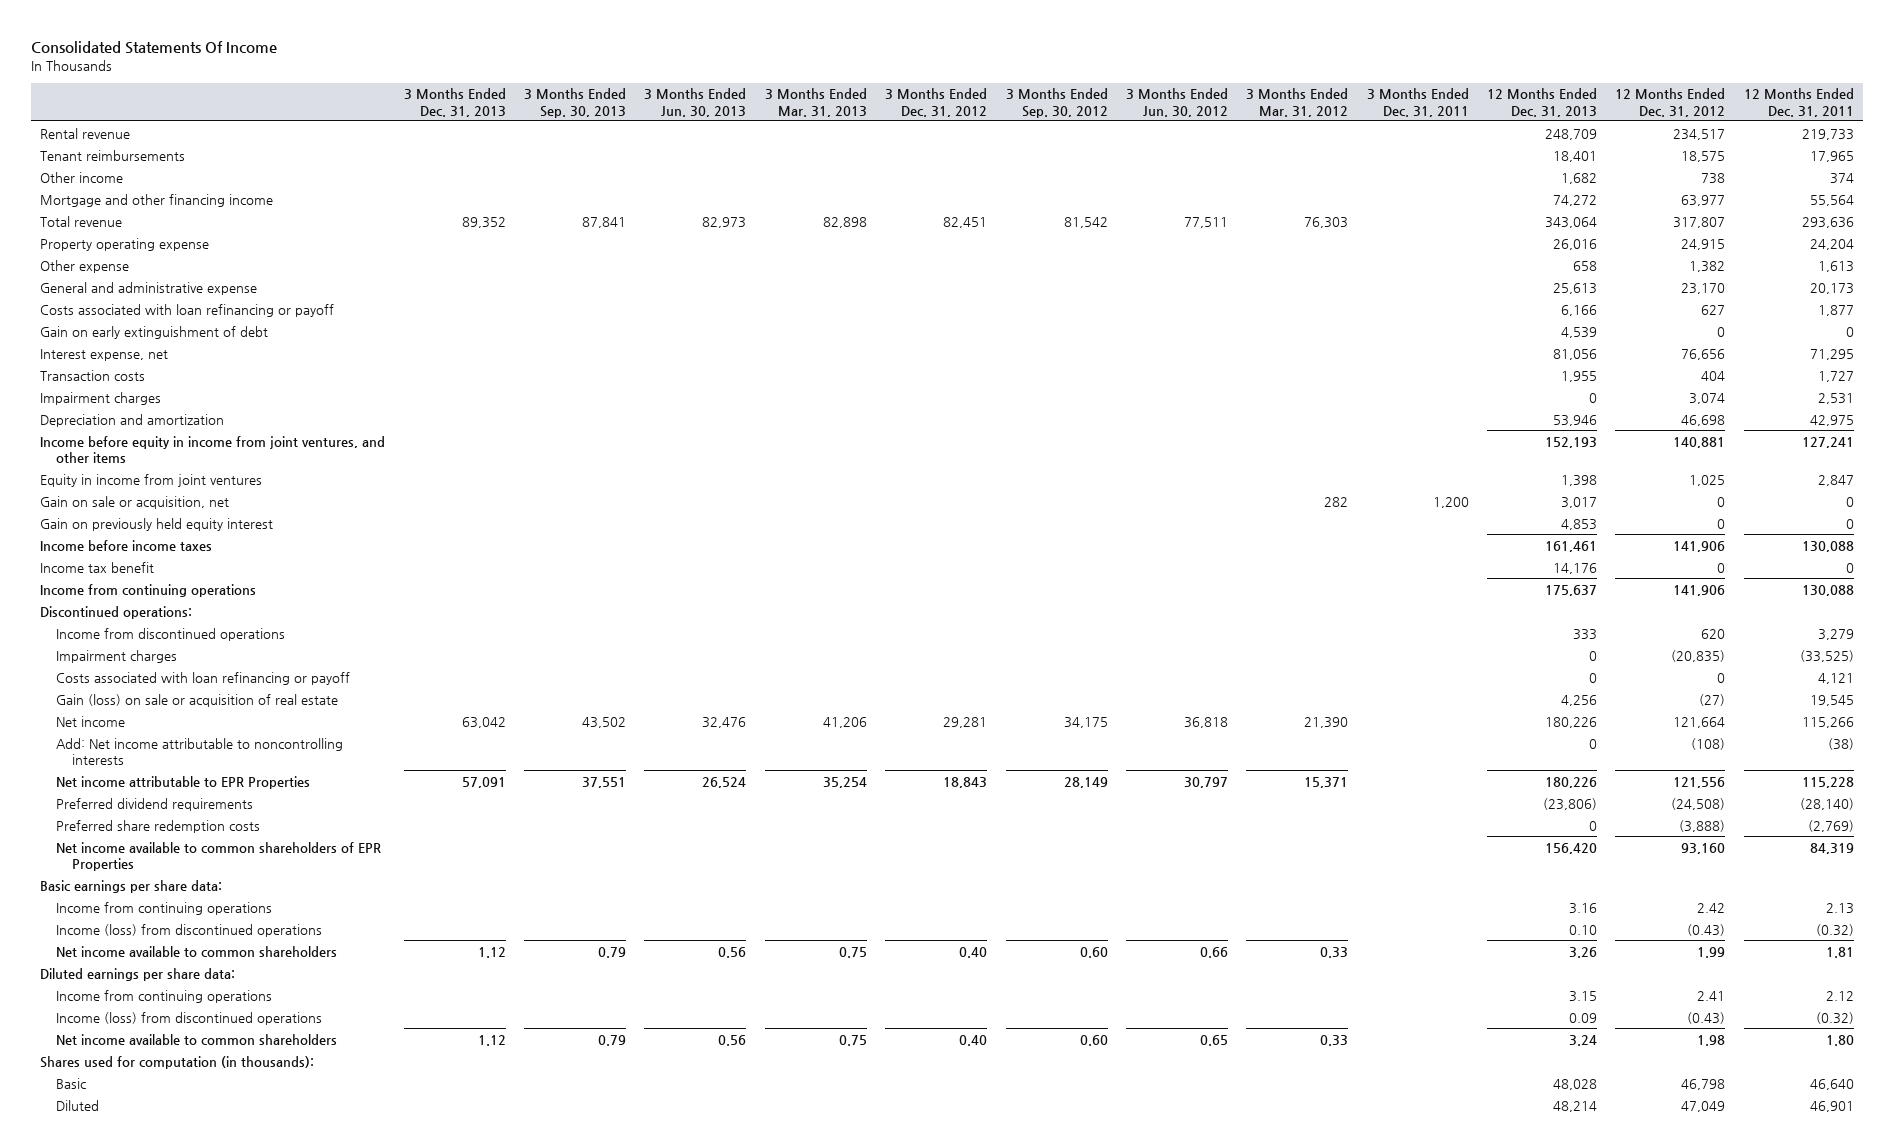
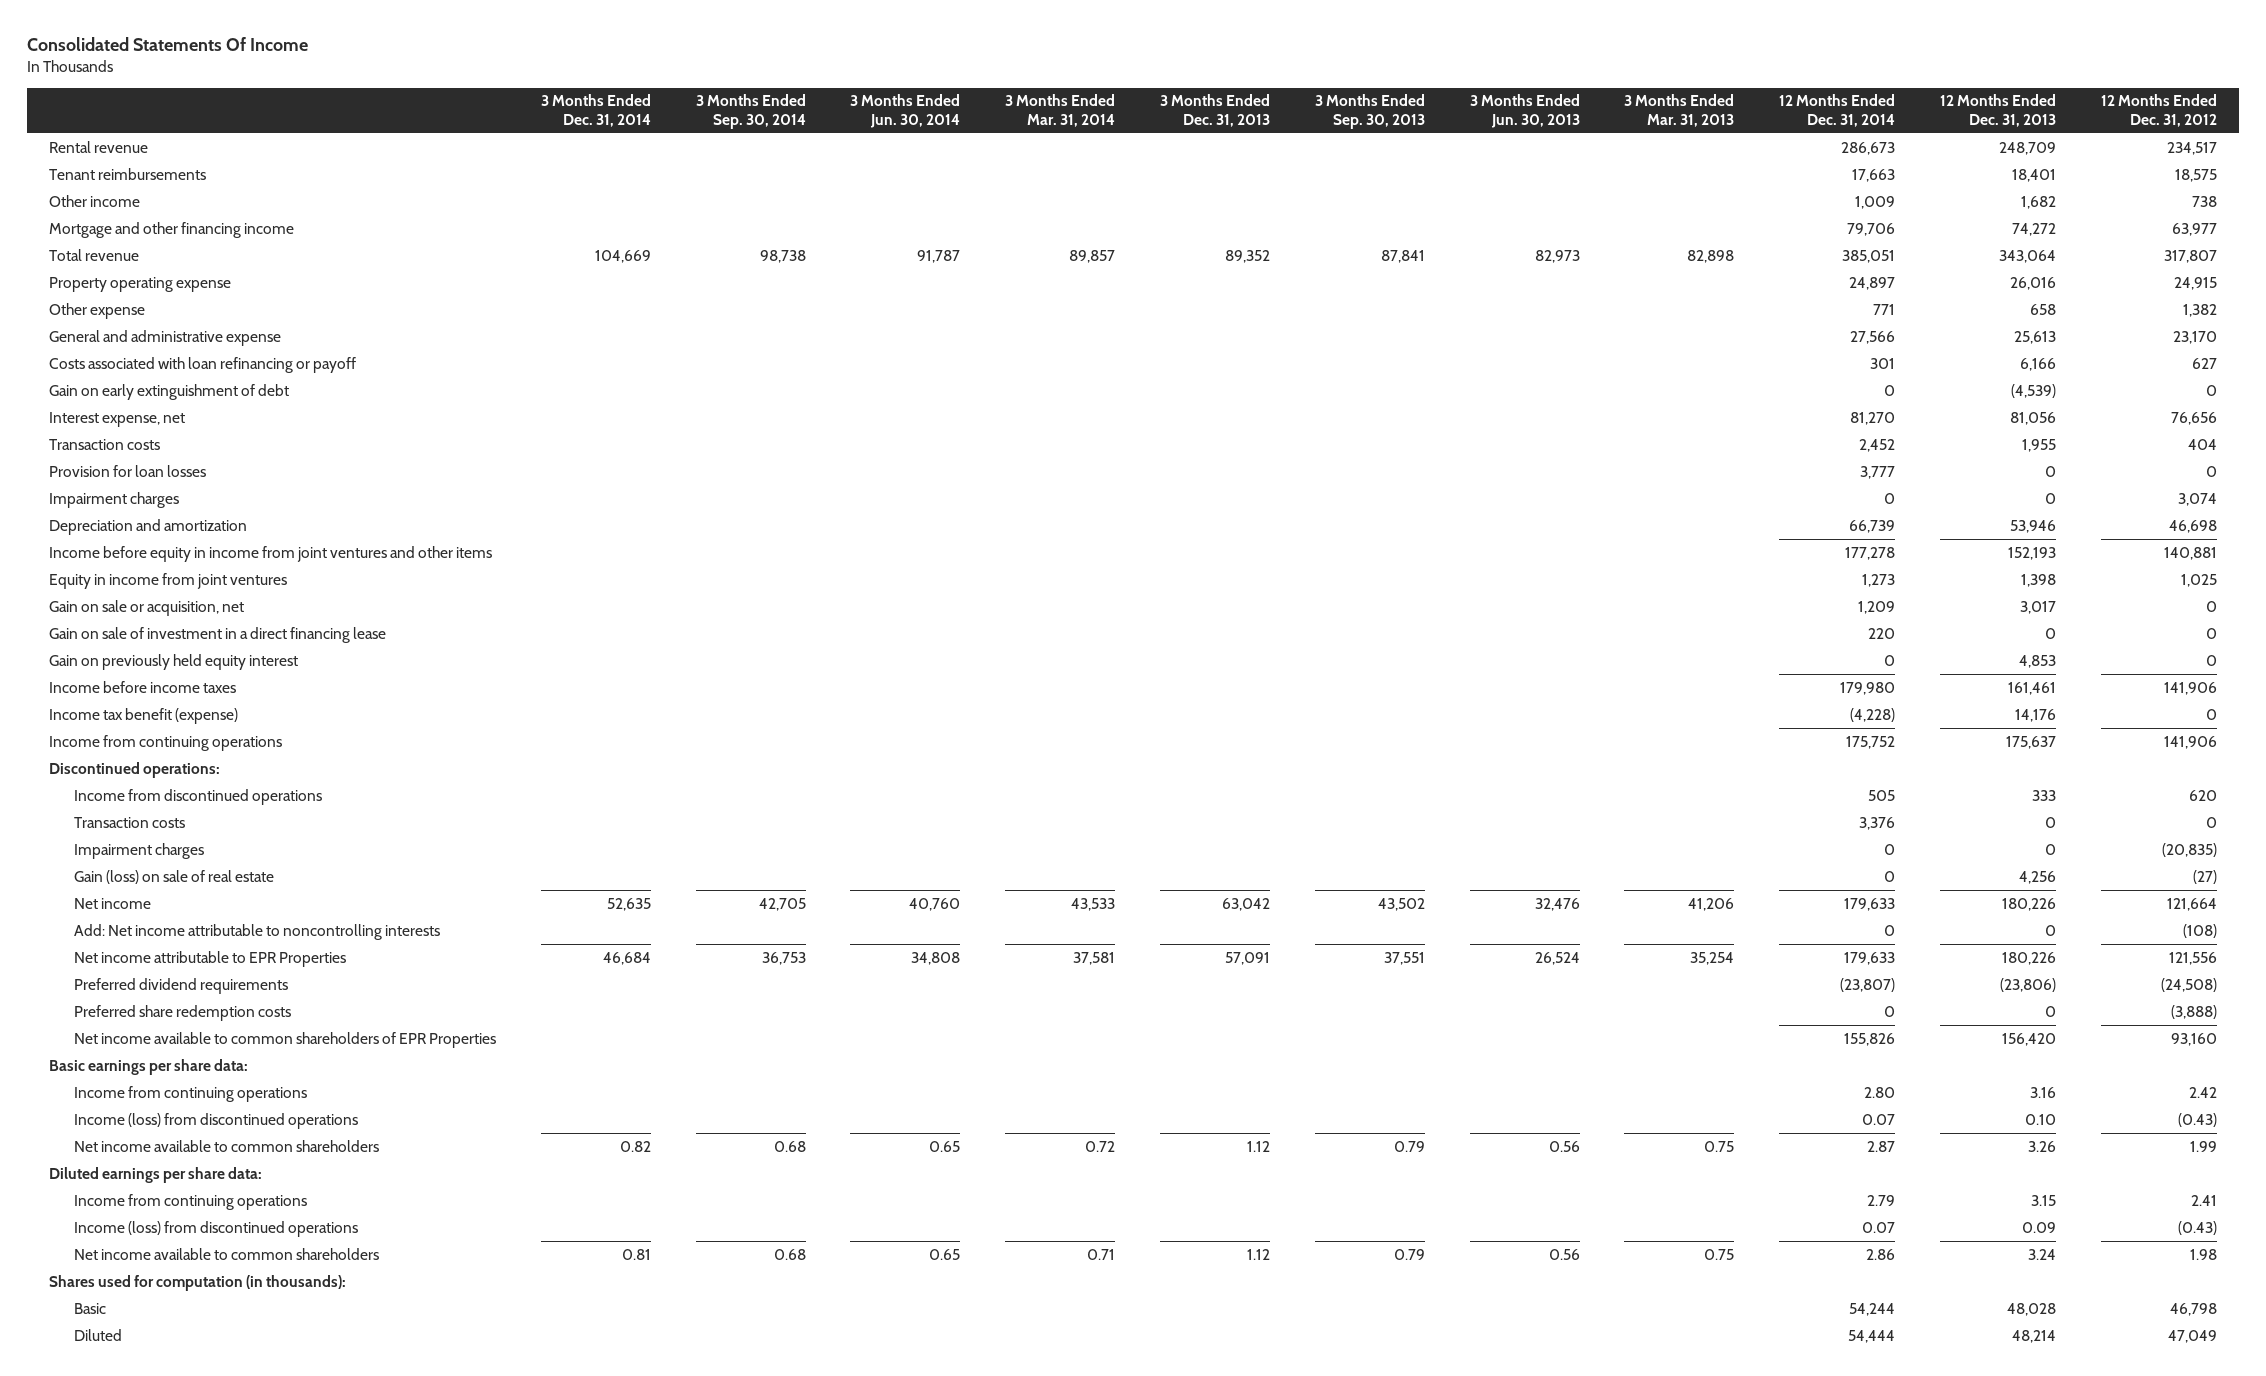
[885,88,988,117] 3 Months Ended Dec. 31, 2012 -> none
[1005,88,1108,118] 3 Months Ended Sep. 30, 2012 -> none
[1125,88,1228,117] 3 Months Ended Jun. 30, 2012 -> none
[1246,88,1349,117] 3 Months Ended Mar. 31, 2012 -> none
[1366,88,1469,117] 3 Months Ended Dec. 31, 2011 -> none
[1743,88,1854,117] 12 Months Ended Dec. 31, 2011 -> none
none -> [540,94,651,128] 3 Months Ended Dec. 31, 2014
none -> [695,94,806,130] 3 Months Ended Sep. 30, 2014
none -> [850,94,961,129] 3 Months Ended Jun. 30, 2014
none -> [1005,94,1116,128] 3 Months Ended Mar. 31, 2014
none -> [1779,94,1896,128] 12 Months Ended Dec. 31, 2014
[1561,326,1598,338] 4,539 -> [2010,383,2056,398] (4,539)
none -> [49,464,207,477] Provision for loan losses
[40,435,386,463] Income before equity in income from joint ventures, and other items -> [49,545,493,562] Income before equity in income from joint ventures and other items
none -> [49,626,387,643] Gain on sale of investment in a direct financing lease
[40,561,155,573] Income tax benefit -> [49,707,239,724] Income tax benefit (expense)
none -> [74,816,186,828] Transaction costs
[56,671,351,685] Costs associated with loan refinancing or payoff -> none
[56,693,339,707] Gain (loss) on sale or acquisition of real estate -> [74,869,275,884] Gain (loss) on sale of real estate

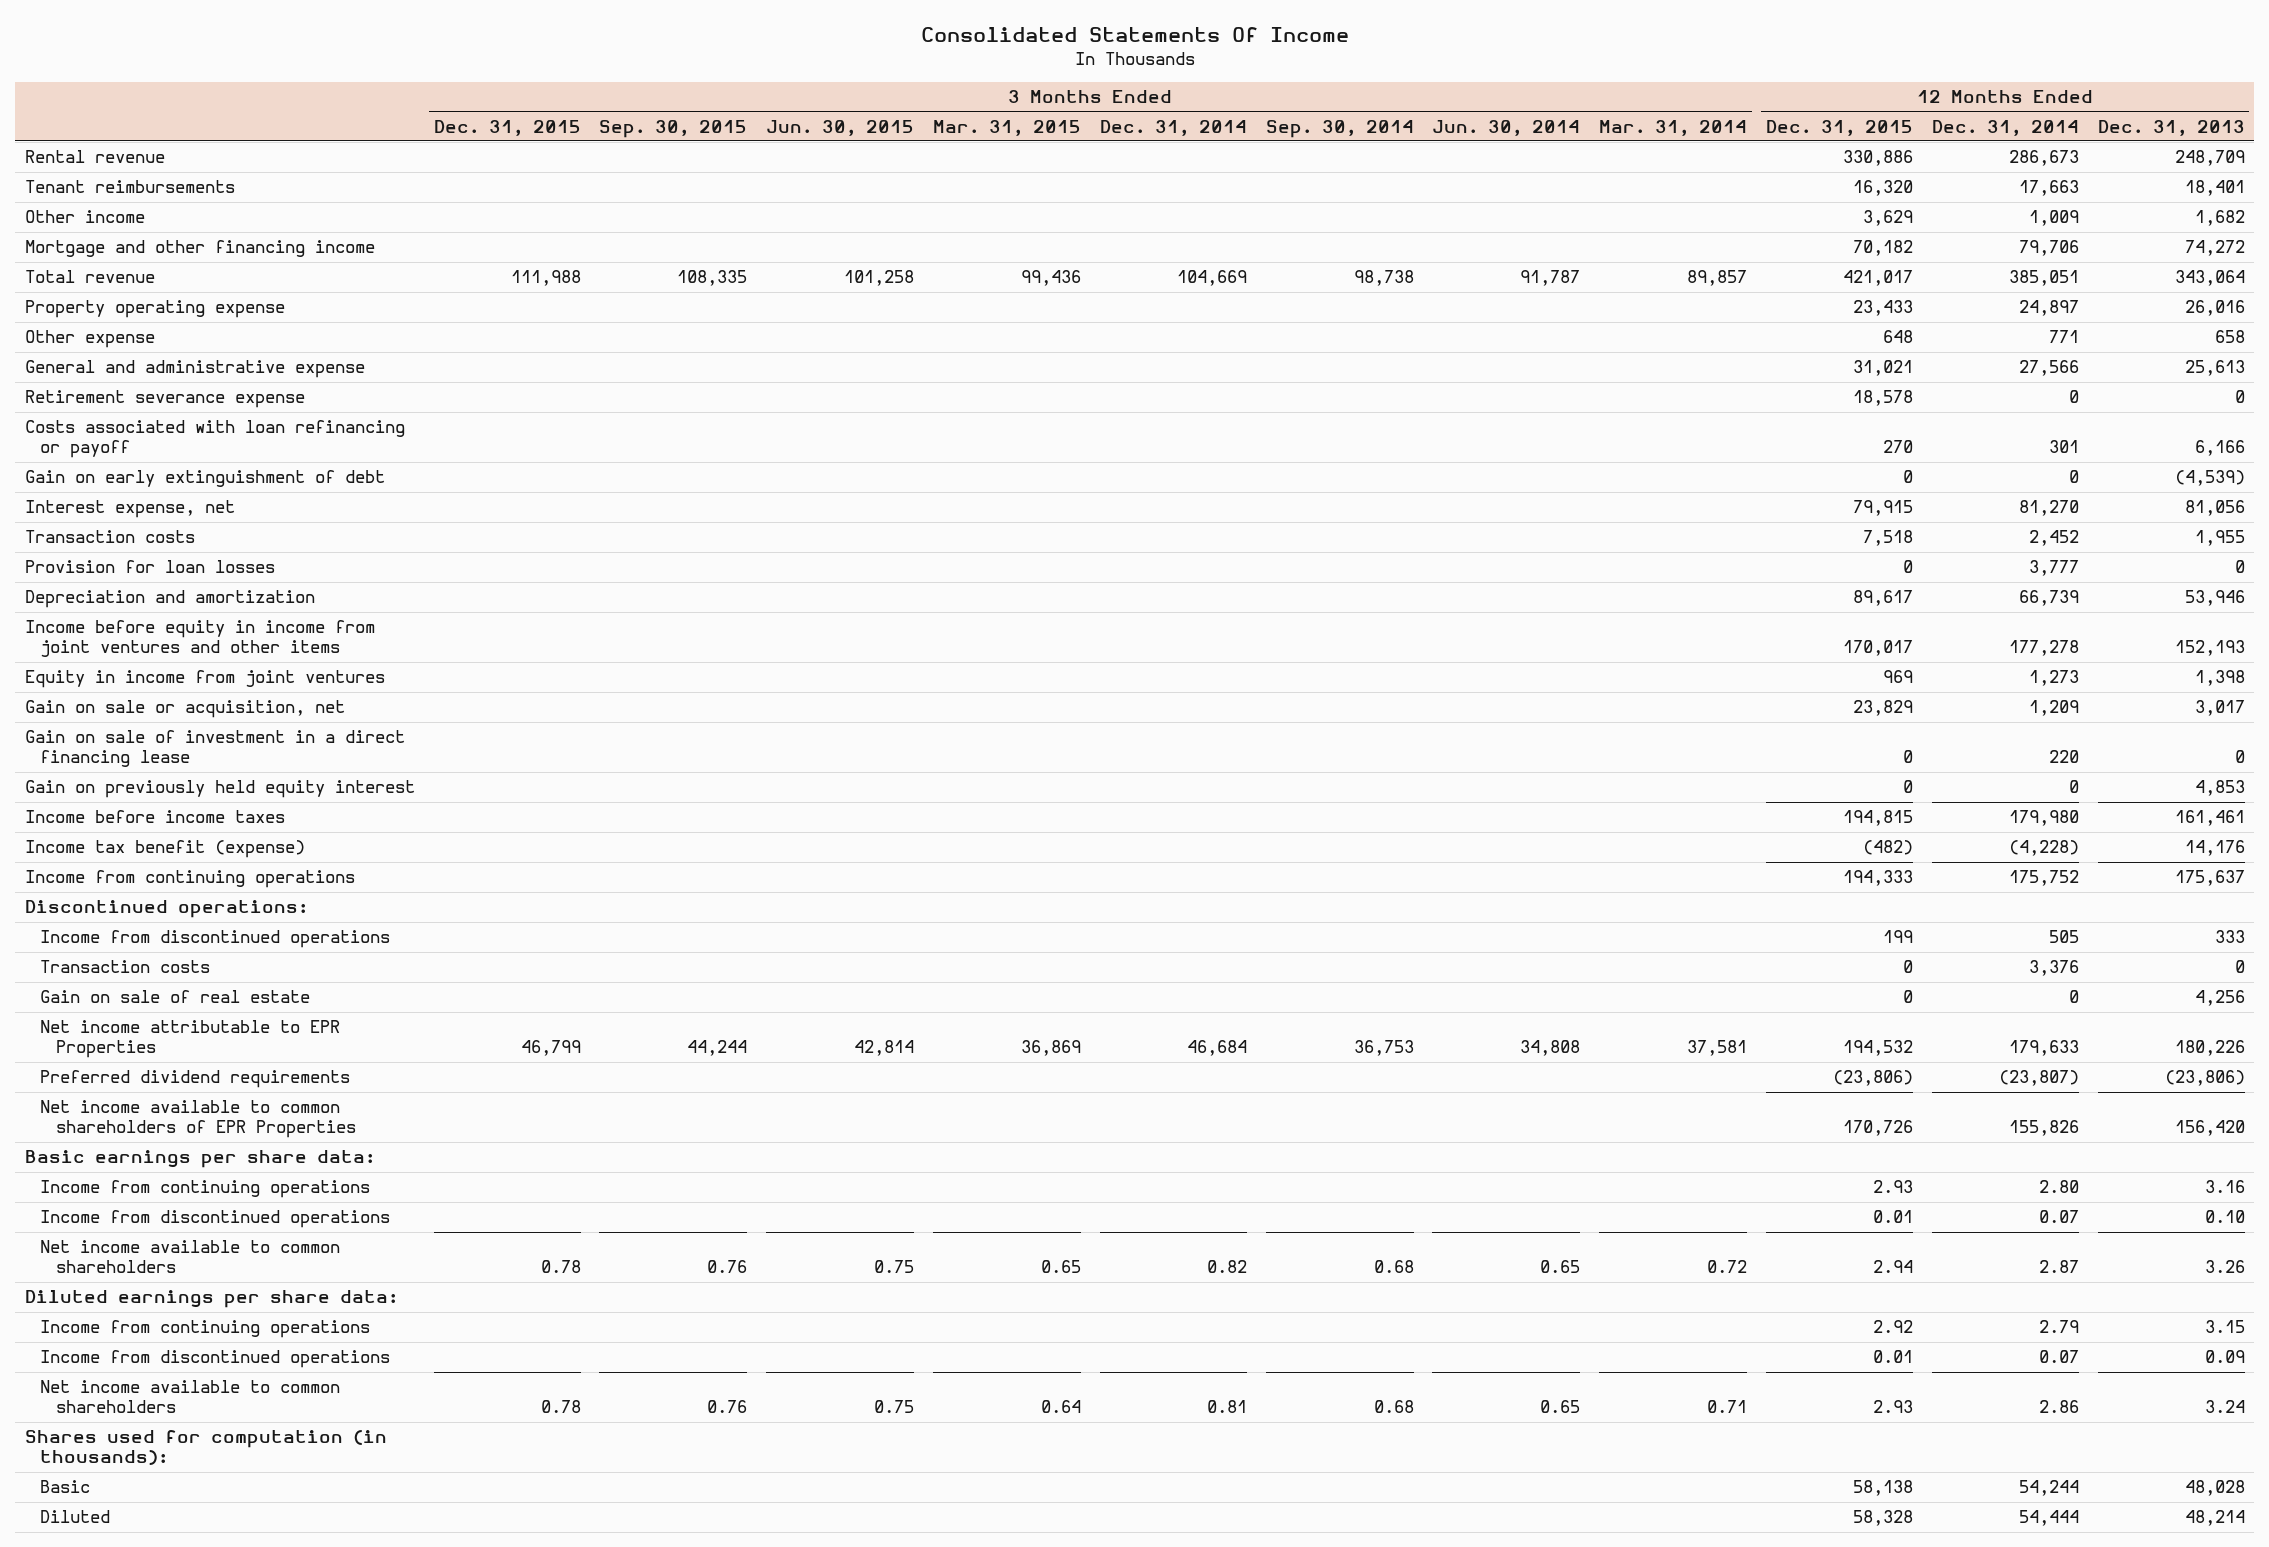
[1159,94,1270,128] 3 Months Ended Dec. 31, 2013 -> none
[1314,94,1425,130] 3 Months Ended Sep. 30, 2013 -> none
[1469,94,1580,129] 3 Months Ended Jun. 30, 2013 -> none
[1624,94,1735,128] 3 Months Ended Mar. 31, 2013 -> none
[2100,94,2217,128] 12 Months Ended Dec. 31, 2012 -> none
none -> [433,119,581,136] Dec. 31, 2015
none -> [599,119,748,138] Sep. 30, 2015
none -> [766,119,915,136] Jun. 30, 2015
none -> [933,119,1082,136] Mar. 31, 2015
none -> [1766,119,1914,136] Dec. 31, 2015
none -> [24,390,305,409] Retirement severance expense
[49,491,180,508] Impairment charges -> none
[74,842,205,859] Impairment charges -> none
[74,897,152,909] Net income -> none
[74,923,441,940] Add: Net income attributable to noncontrolling interests -> none
[74,869,275,884] Gain (loss) on sale of real estate -> [40,990,311,1004] Gain on sale of real estate
[74,1004,292,1021] Preferred share redemption costs -> none
[74,1112,359,1129] Income (loss) from discontinued operations -> [40,1210,391,1229] Income from discontinued operations
[74,1220,359,1237] Income (loss) from discontinued operations -> [40,1350,391,1369] Income from discontinued operations

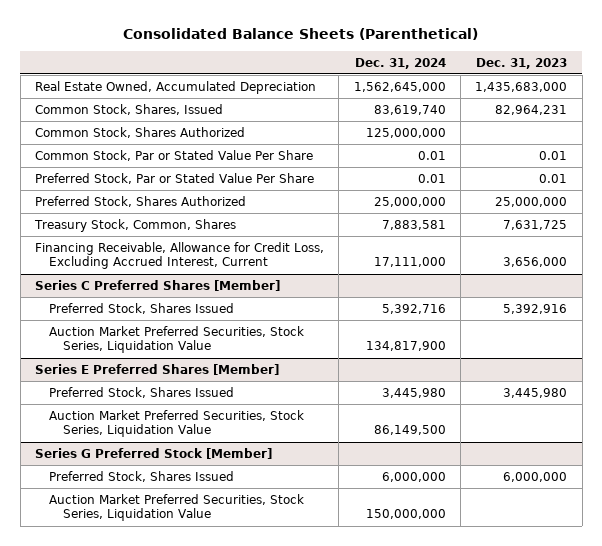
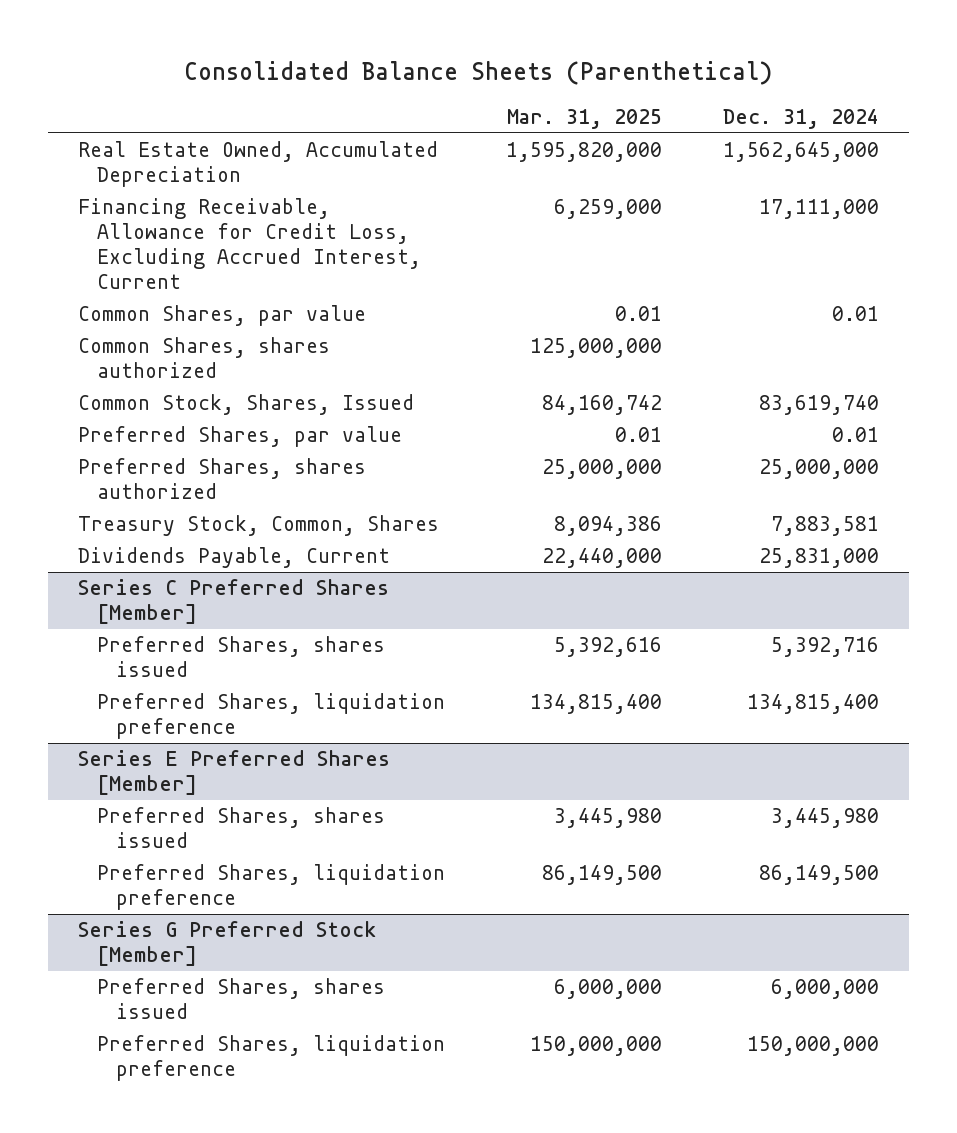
[476,57,568,69] Dec. 31, 2023 -> none
none -> [506,108,662,129] Mar. 31, 2025
[34,242,324,270] Financing Receivable, Allowance for Credit Loss, Excluding Accrued Interest, Current -> [77,198,422,290] Financing Receivable, Allowance for Credit Loss, Excluding Accrued Interest, Current
none -> [77,305,366,327] Common Shares, par value
none -> [77,337,330,379] Common Shares, shares authorized
[34,127,245,139] Common Stock, Shares Authorized -> none
[34,150,313,162] Common Stock, Par or Stated Value Per Share -> none
[34,173,314,185] Preferred Stock, Par or Stated Value Per Share -> [77,426,402,448] Preferred Shares, par value
[34,196,246,208] Preferred Stock, Shares Authorized -> [77,458,366,500] Preferred Shares, shares authorized
none -> [77,547,390,569] Dividends Payable, Current
[49,303,235,315] Preferred Stock, Shares Issued -> [97,636,386,678] Preferred Shares, shares issued
[49,326,305,354] Auction Market Preferred Securities, Stock Series, Liquidation Value -> [97,693,446,740] Preferred Shares, liquidation preference
[365,341,446,352] 134,817,900 -> [746,694,879,715] 134,815,400
[49,387,235,399] Preferred Stock, Shares Issued -> [97,807,386,849] Preferred Shares, shares issued
[49,410,305,438] Auction Market Preferred Securities, Stock Series, Liquidation Value -> [97,864,446,911] Preferred Shares, liquidation preference
[49,471,235,483] Preferred Stock, Shares Issued -> [97,978,386,1020] Preferred Shares, shares issued
[49,494,305,522] Auction Market Preferred Securities, Stock Series, Liquidation Value -> [97,1035,446,1082] Preferred Shares, liquidation preference

